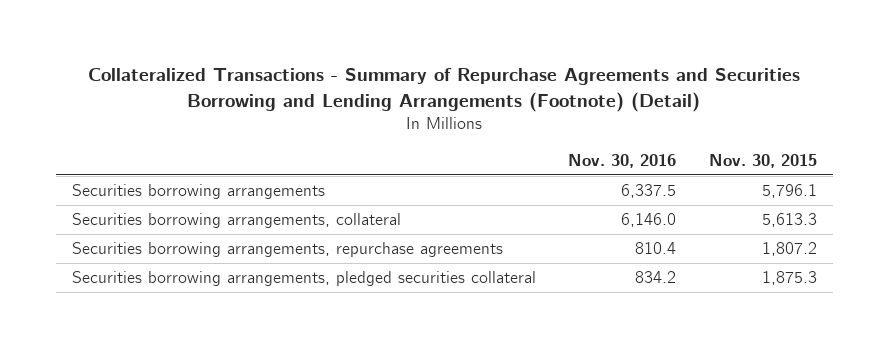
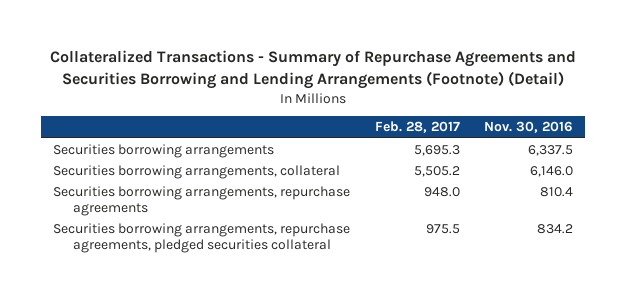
[708,153,817,168] Nov. 30, 2015 -> none
none -> [374,121,460,134] Feb. 28, 2017
[71,271,536,287] Securities borrowing arrangements, pledged securities collateral -> [52,222,350,254] Securities borrowing arrangements, repurchase agreements, pledged securities collateral

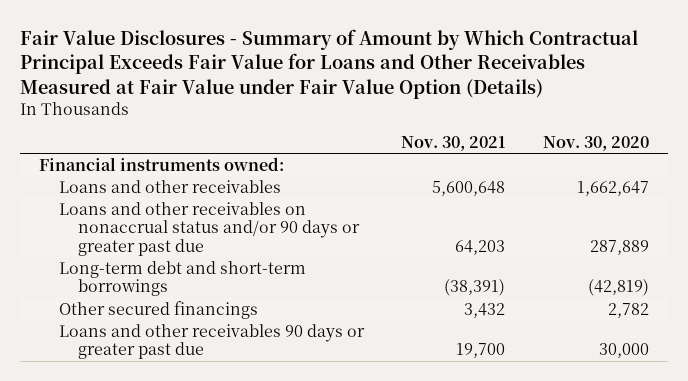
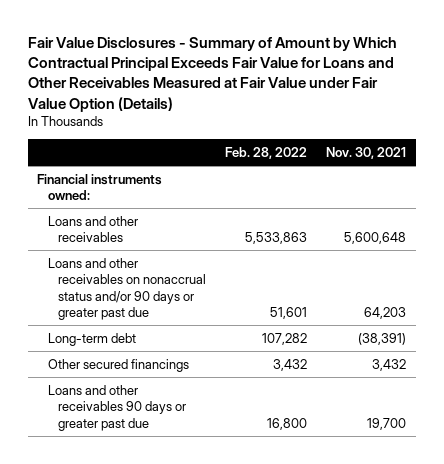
[542,135,649,151] Nov. 30, 2020 -> none
none -> [225,147,308,160] Feb. 28, 2022
[58,260,306,297] Long-term debt and short-term borrowings -> [47,332,136,346] Long-term debt

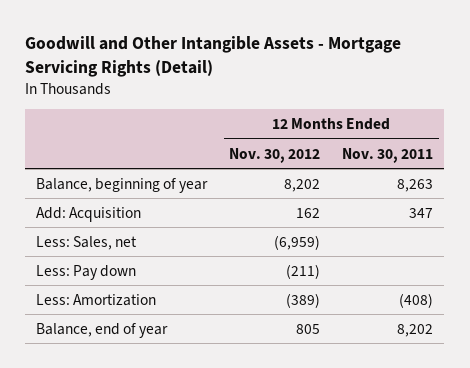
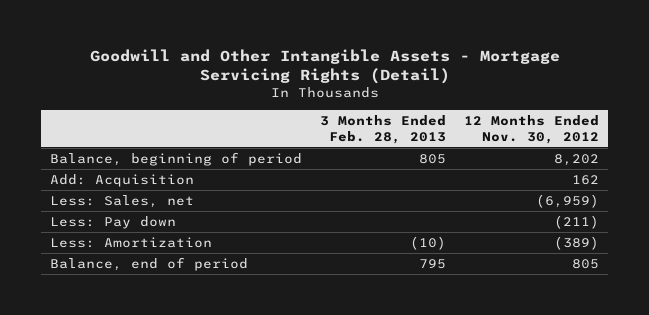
[342,147,434,163] Nov. 30, 2011 -> none
none -> [320,114,447,144] 3 Months Ended Feb. 28, 2013
[36,177,209,193] Balance, beginning of year -> [50,151,303,166] Balance, beginning of period
[36,322,169,338] Balance, end of year -> [50,256,249,271] Balance, end of period

